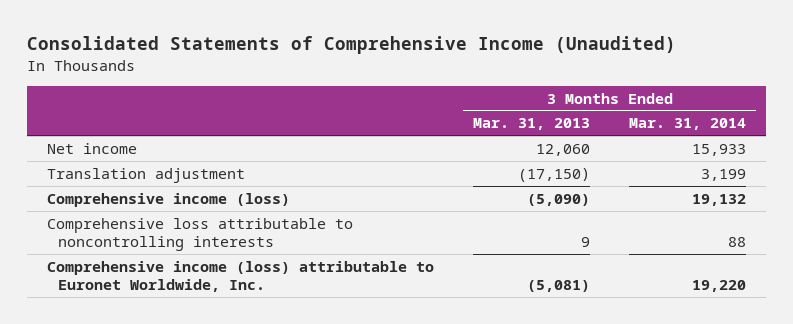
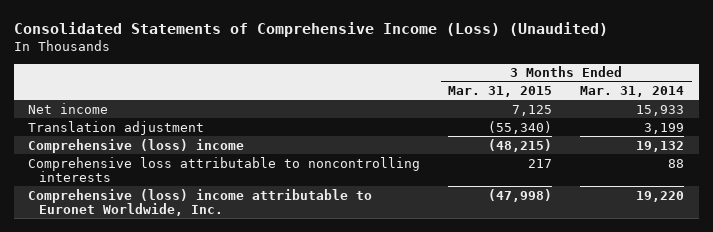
[26,36,676,55] Consolidated Statements of Comprehensive Income (Unaudited) -> [14,21,609,37] Consolidated Statements of Comprehensive Income (Loss) (Unaudited)
[473,118,591,131] Mar. 31, 2013 -> none
none -> [448,85,553,97] Mar. 31, 2015
[46,192,290,207] Comprehensive income (loss) -> [28,138,245,153] Comprehensive (loss) income
[46,260,434,293] Comprehensive income (loss) attributable to Euronet Worldwide, Inc. -> [28,188,373,217] Comprehensive (loss) income attributable to Euronet Worldwide, Inc.

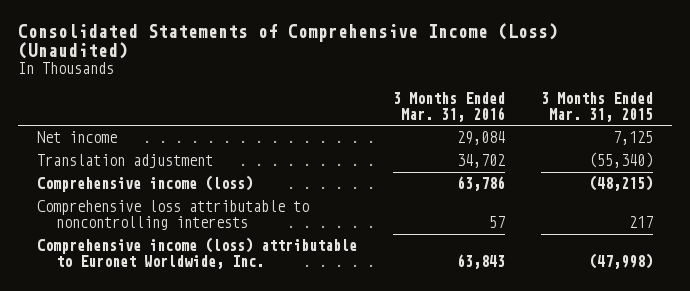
[580,85,685,97] Mar. 31, 2014 -> none
none -> [393,91,506,122] 3 Months Ended Mar. 31, 2016
[28,138,245,153] Comprehensive (loss) income -> [36,175,253,193] Comprehensive income (loss)
[28,188,373,217] Comprehensive (loss) income attributable to Euronet Worldwide, Inc. -> [36,237,357,270] Comprehensive income (loss) attributable to Euronet Worldwide, Inc.

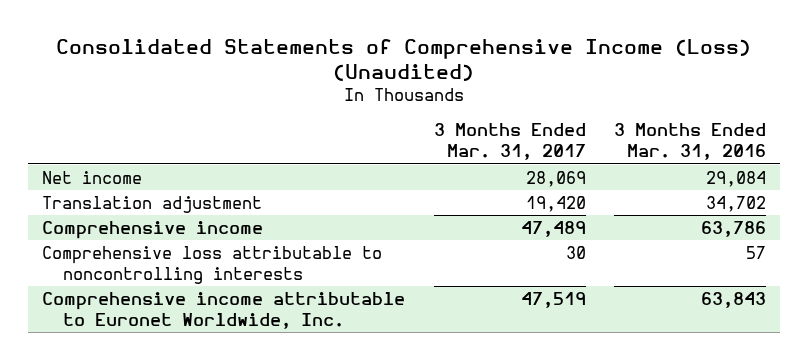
[541,91,654,122] 3 Months Ended Mar. 31, 2015 -> none
none -> [433,123,586,161] 3 Months Ended Mar. 31, 2017
[36,175,253,193] Comprehensive income (loss) -> [42,220,264,239] Comprehensive income
[36,237,357,270] Comprehensive income (loss) attributable to Euronet Worldwide, Inc. -> [42,291,406,329] Comprehensive income attributable to Euronet Worldwide, Inc.

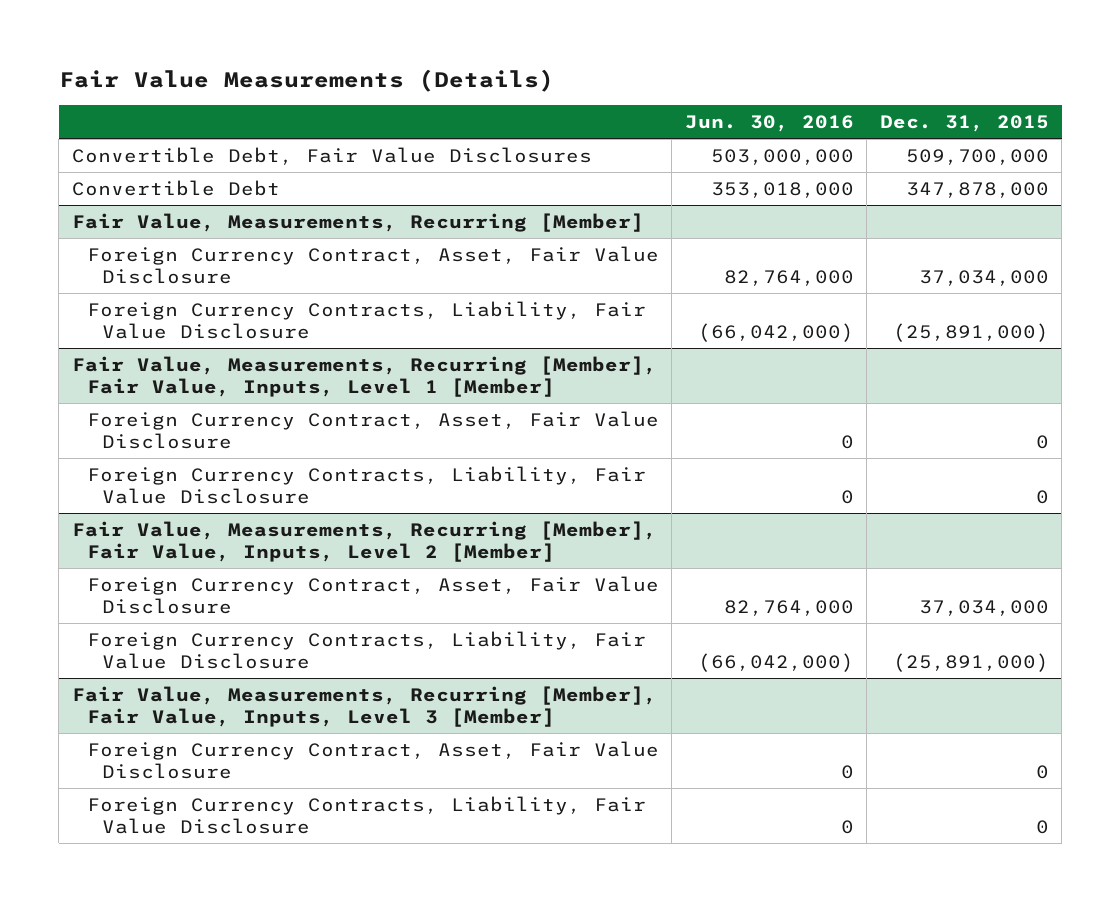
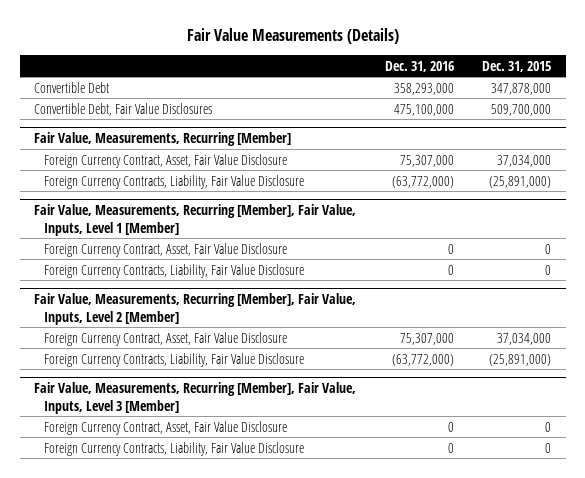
[684,114,854,132] Jun. 30, 2016 -> none
none -> [384,60,454,72] Dec. 31, 2016
[71,146,592,165] Convertible Debt, Fair Value Disclosures -> [33,102,212,116] Convertible Debt, Fair Value Disclosures

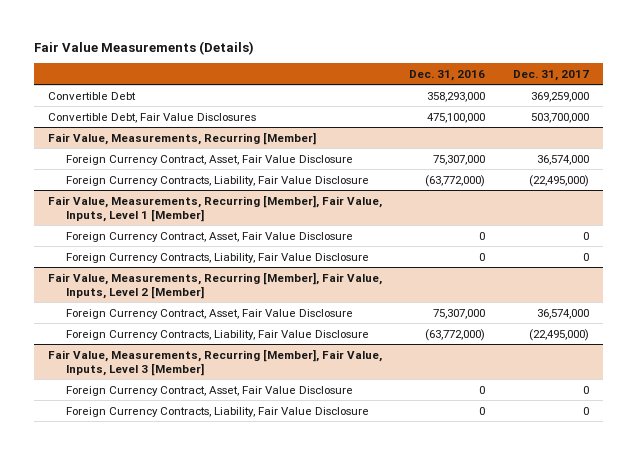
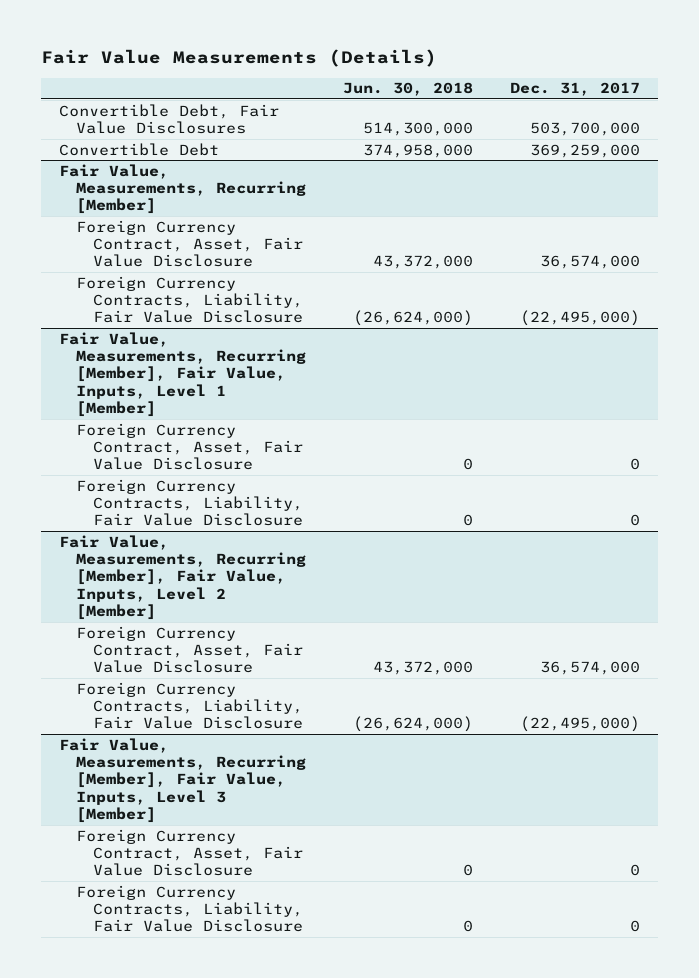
[409,69,486,81] Dec. 31, 2016 -> none
none -> [343,82,474,97] Jun. 30, 2018
[47,91,136,100] Convertible Debt -> [58,142,219,156] Convertible Debt

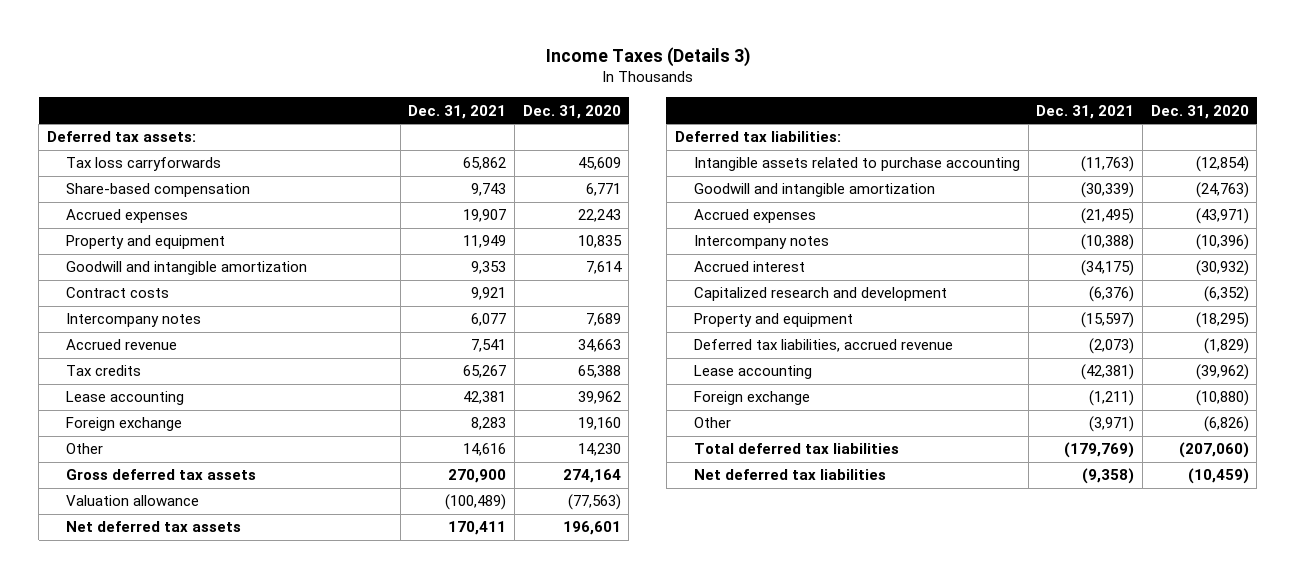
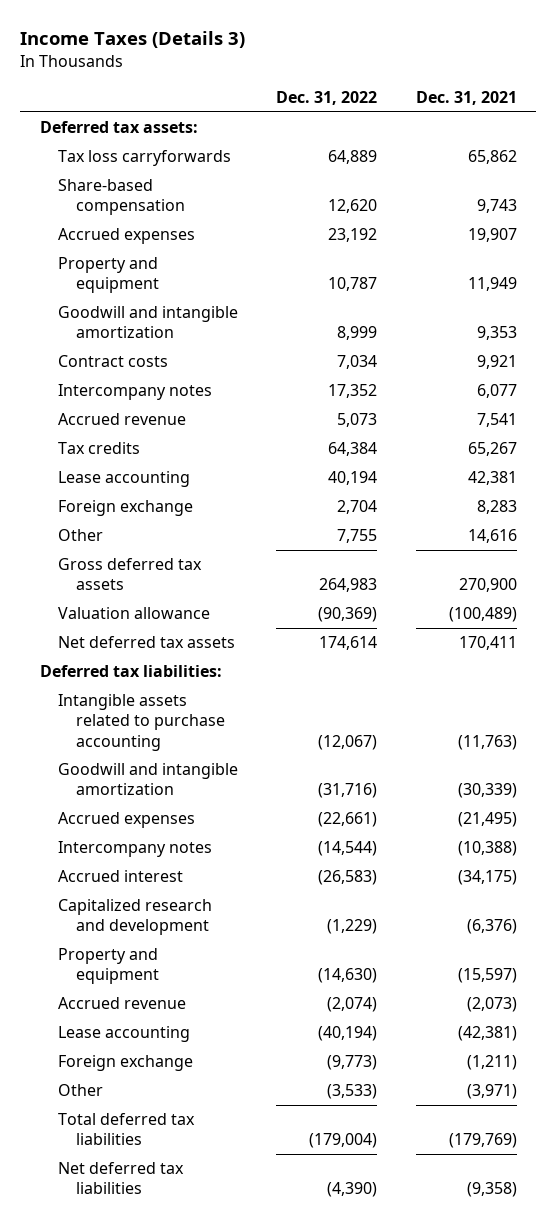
[522,104,621,119] Dec. 31, 2020 -> none
none -> [276,90,378,105] Dec. 31, 2022
[694,339,954,353] Deferred tax liabilities, accrued revenue -> [57,997,186,1010] Accrued revenue

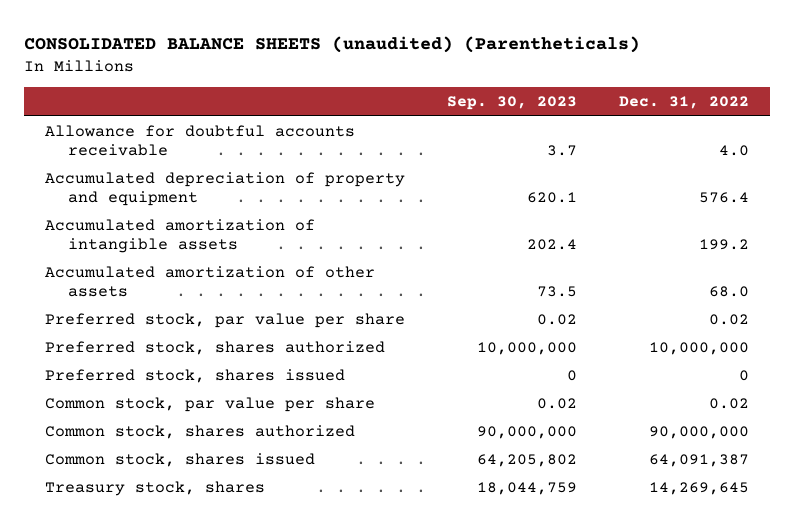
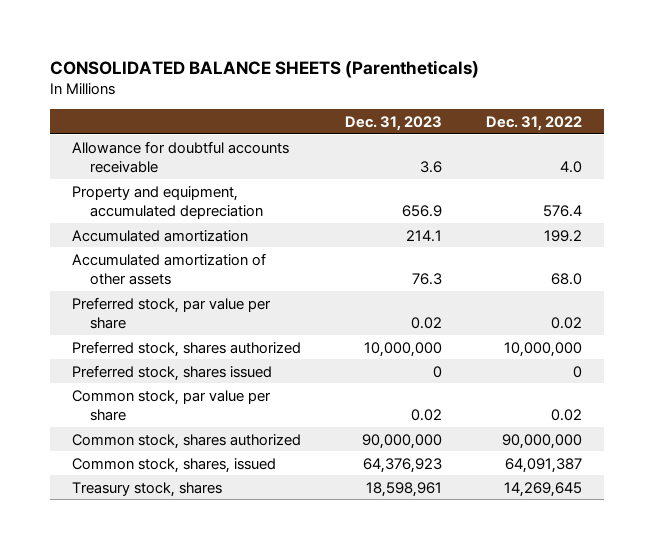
[23,35,640,53] CONSOLIDATED BALANCE SHEETS (unaudited) (Parentheticals) -> [50,59,480,78] CONSOLIDATED BALANCE SHEETS (Parentheticals)
[446,96,577,111] Sep. 30, 2023 -> none
none -> [344,115,442,131] Dec. 31, 2023
[44,171,405,207] Accumulated depreciation of property and equipment -> [72,185,264,220] Property and equipment, accumulated depreciation
[44,218,315,254] Accumulated amortization of intangible assets -> [72,229,249,242] Accumulated amortization
[44,452,315,467] Common stock, shares issued -> [72,457,277,473] Common stock, shares, issued

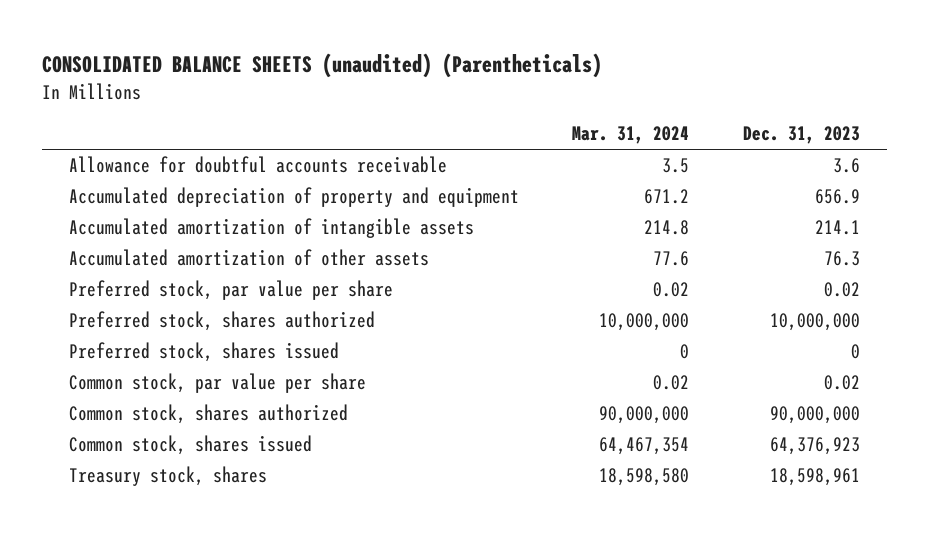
[50,59,480,78] CONSOLIDATED BALANCE SHEETS (Parentheticals) -> [42,53,603,79] CONSOLIDATED BALANCE SHEETS (unaudited) (Parentheticals)
[485,115,582,131] Dec. 31, 2022 -> none
none -> [572,126,690,145] Mar. 31, 2024
[72,185,264,220] Property and equipment, accumulated depreciation -> [68,187,519,208] Accumulated depreciation of property and equipment
[72,229,249,242] Accumulated amortization -> [68,218,474,239] Accumulated amortization of intangible assets
[72,457,277,473] Common stock, shares, issued -> [68,435,312,456] Common stock, shares issued

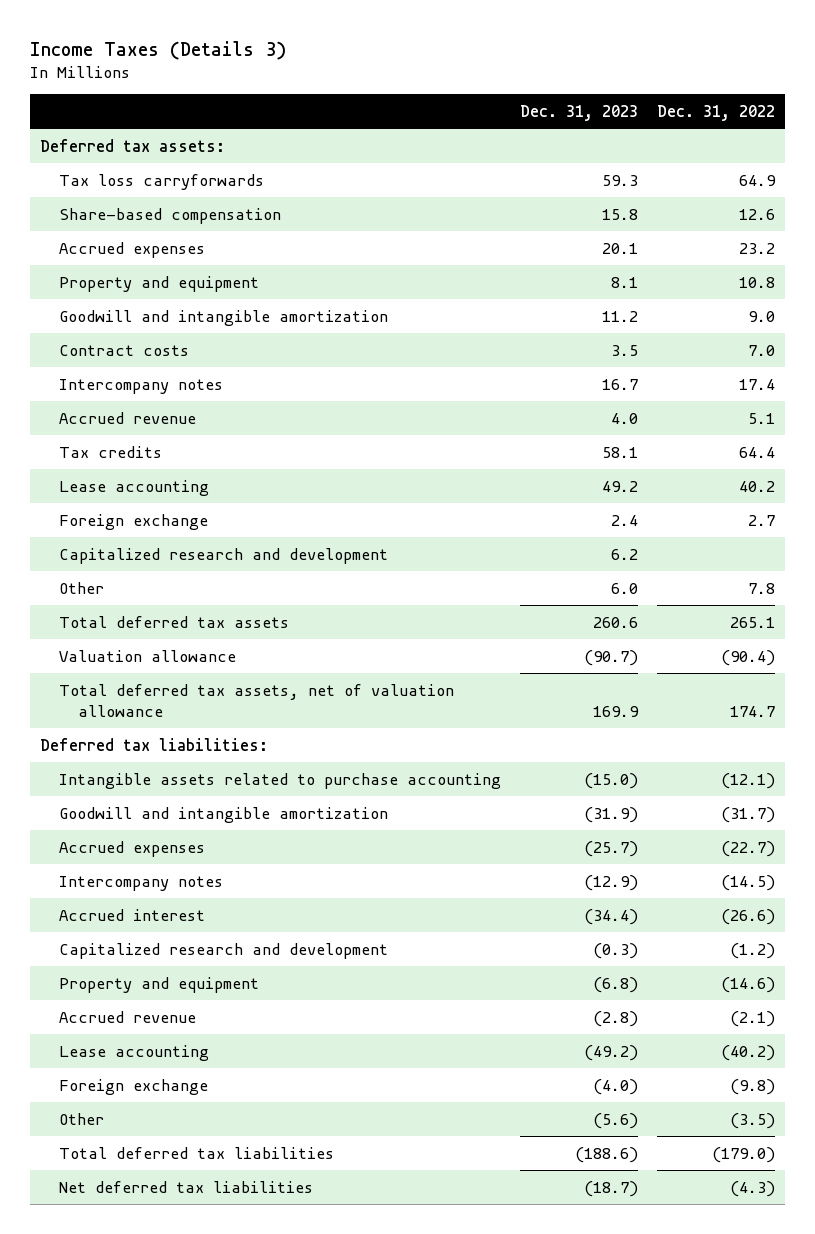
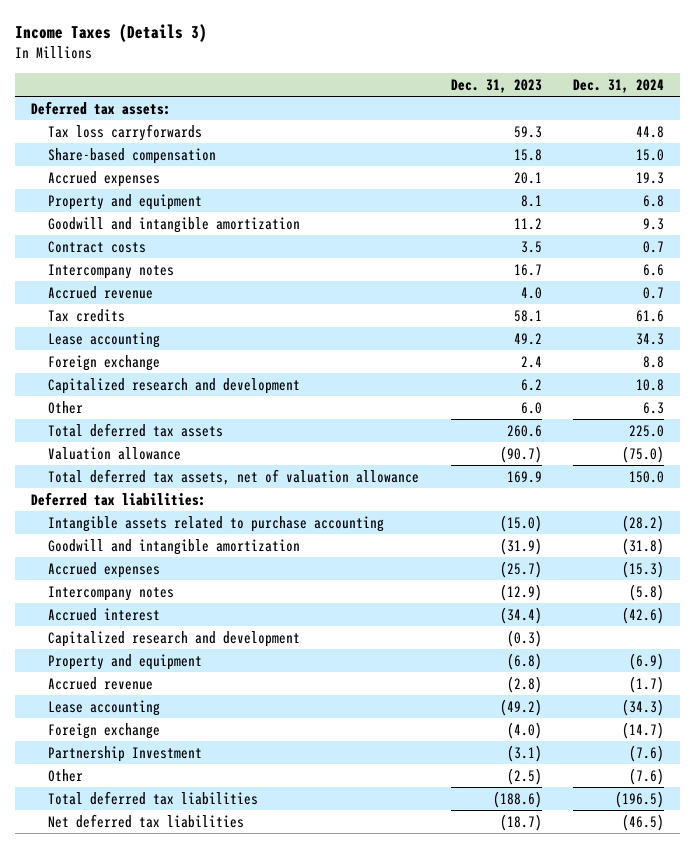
[657,104,776,121] Dec. 31, 2022 -> none
none -> [573,79,665,94] Dec. 31, 2024
none -> [48,745,203,762] Partnership Investment
[593,1112,639,1129] (5.6) -> [506,767,542,785] (2.5)

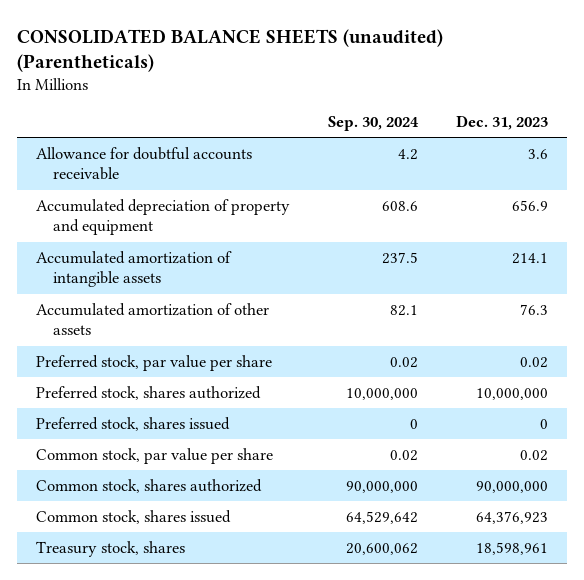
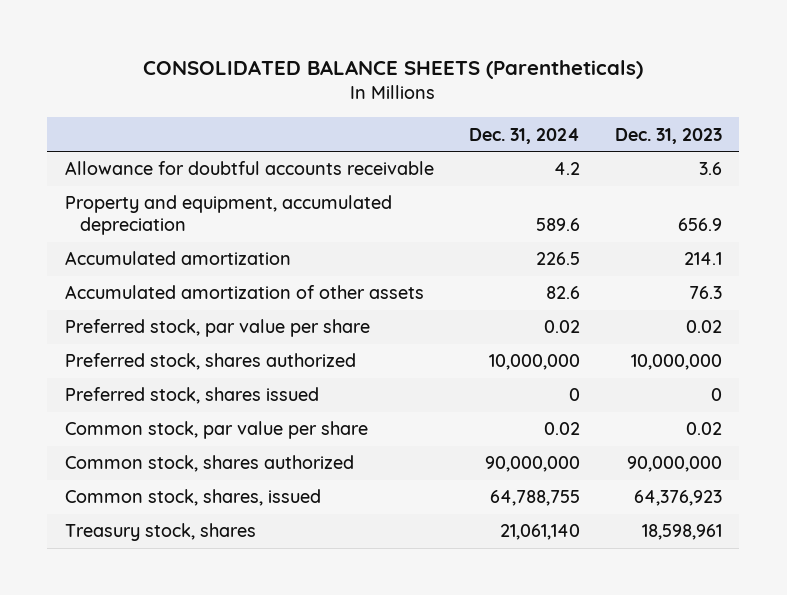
[17,28,444,73] CONSOLIDATED BALANCE SHEETS (unaudited) (Parentheticals) -> [143,60,644,80] CONSOLIDATED BALANCE SHEETS (Parentheticals)
[327,116,419,132] Sep. 30, 2024 -> none
none -> [468,127,580,144] Dec. 31, 2024
[36,198,291,236] Accumulated depreciation of property and equipment -> [64,195,392,236] Property and equipment, accumulated depreciation
[36,250,233,288] Accumulated amortization of intangible assets -> [64,251,291,266] Accumulated amortization
[36,509,232,524] Common stock, shares issued -> [64,489,321,507] Common stock, shares, issued

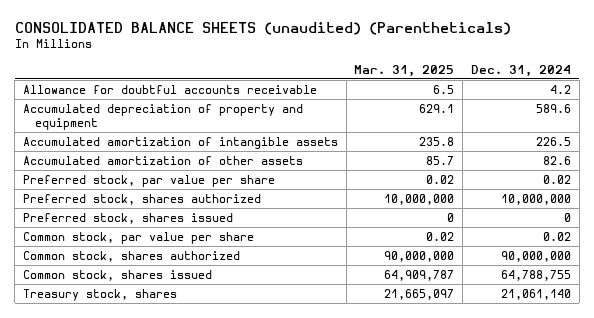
[143,60,644,80] CONSOLIDATED BALANCE SHEETS (Parentheticals) -> [14,21,511,35] CONSOLIDATED BALANCE SHEETS (unaudited) (Parentheticals)
[614,127,722,144] Dec. 31, 2023 -> none
none -> [354,64,455,77] Mar. 31, 2025
[64,195,392,236] Property and equipment, accumulated depreciation -> [22,103,303,131] Accumulated depreciation of property and equipment
[64,251,291,266] Accumulated amortization -> [22,136,338,149] Accumulated amortization of intangible assets
[64,489,321,507] Common stock, shares, issued -> [22,269,212,281] Common stock, shares issued

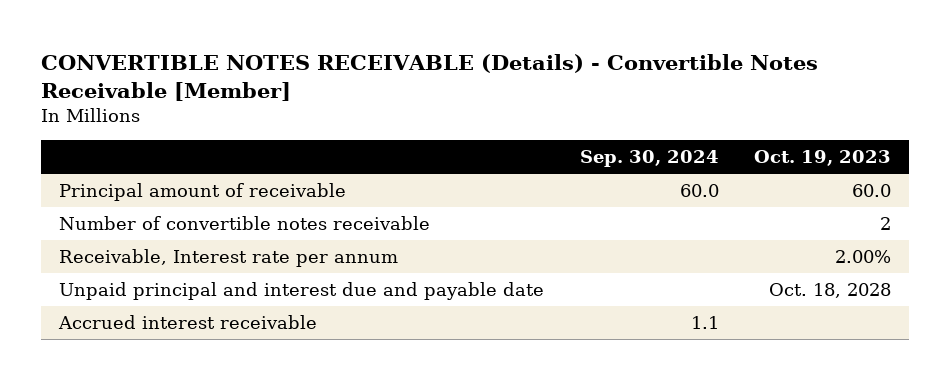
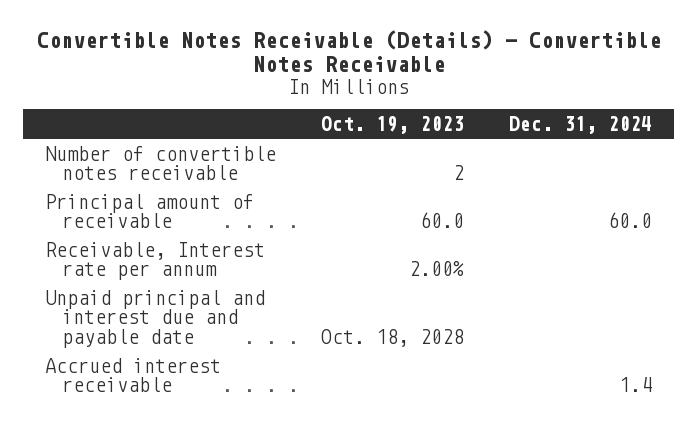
[41,53,819,101] CONVERTIBLE NOTES RECEIVABLE (Details) - Convertible Notes Receivable [Member] -> [36,29,661,73] Convertible Notes Receivable (Details) - Convertible Notes Receivable
[579,150,719,168] Sep. 30, 2024 -> none
none -> [508,116,652,135] Dec. 31, 2024
[59,183,347,202] Principal amount of receivable -> [45,193,255,229] Principal amount of receivable

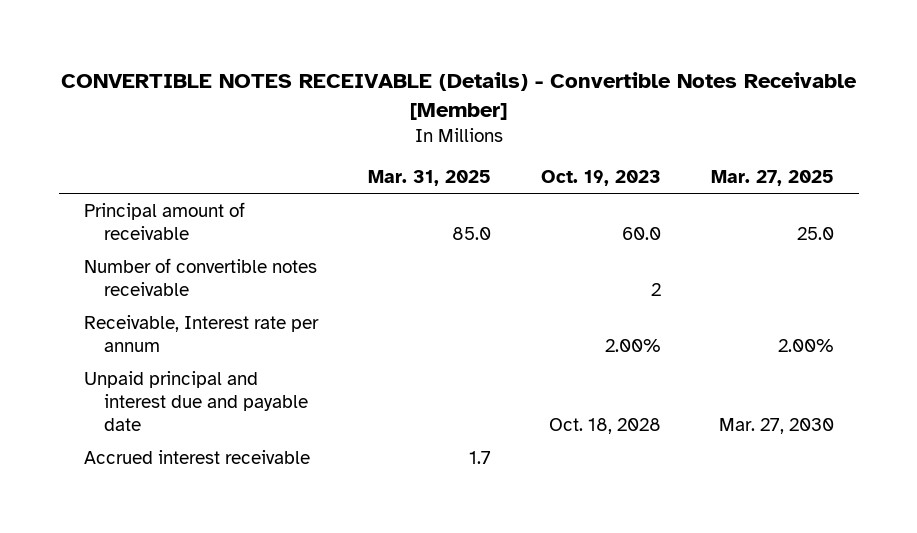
[36,29,661,73] Convertible Notes Receivable (Details) - Convertible Notes Receivable -> [60,71,857,120] CONVERTIBLE NOTES RECEIVABLE (Details) - Convertible Notes Receivable [Member]
[508,116,652,135] Dec. 31, 2024 -> none
none -> [367,170,491,187] Mar. 31, 2025
none -> [710,170,834,187] Mar. 27, 2025
[45,145,277,181] Number of convertible notes receivable -> [83,257,317,296] Number of convertible notes receivable

